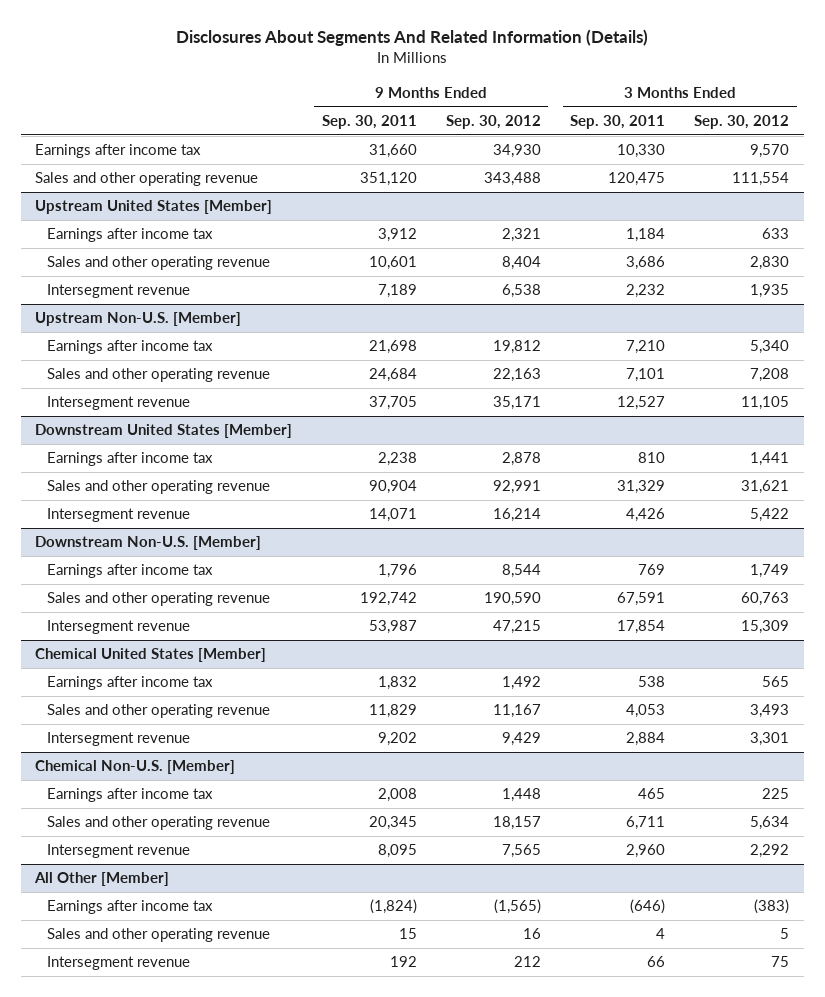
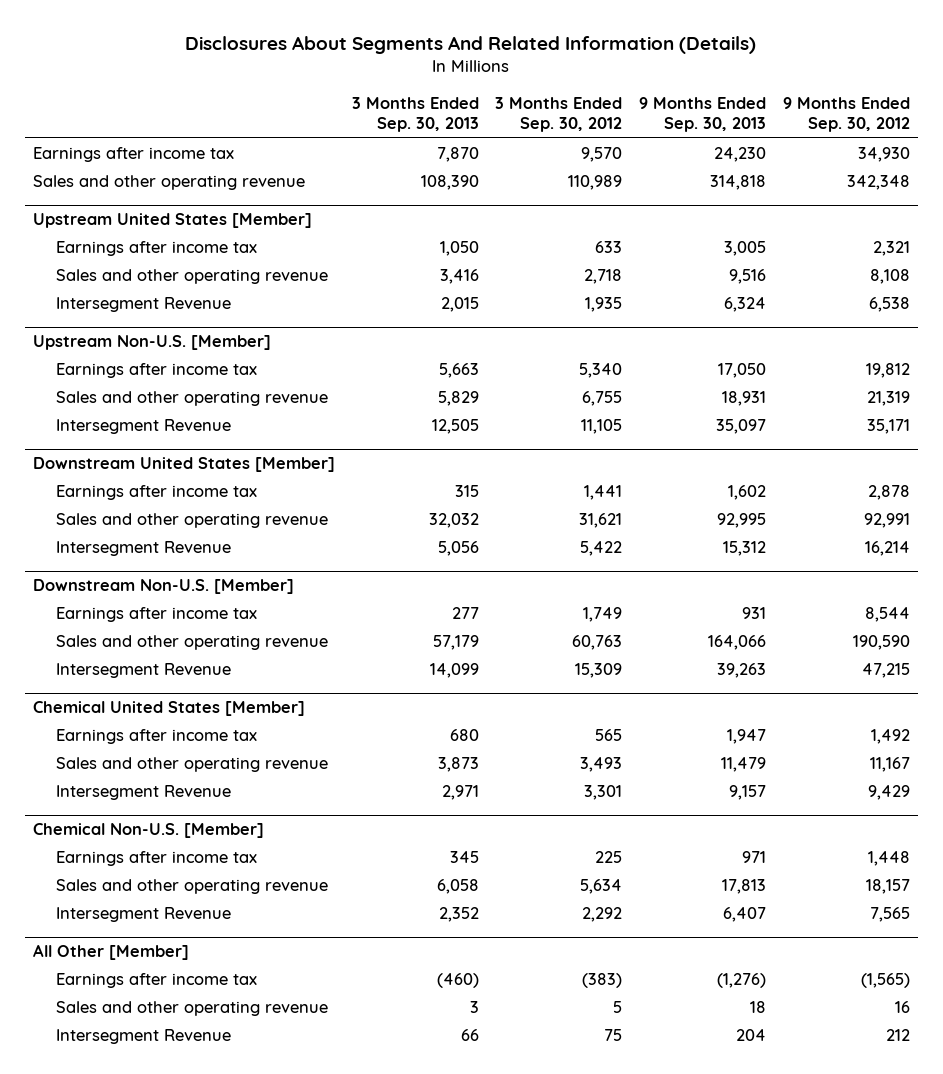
[321,114,417,129] Sep. 30, 2011 -> none
[570,114,666,129] Sep. 30, 2011 -> none
none -> [351,96,479,133] 3 Months Ended Sep. 30, 2013
none -> [638,96,766,133] 9 Months Ended Sep. 30, 2013
[483,172,541,187] 343,488 -> [846,174,910,190] 342,348
[732,172,790,187] 111,554 -> [568,174,623,190] 110,989
[501,256,541,271] 8,404 -> [869,268,910,284] 8,108
[750,256,790,271] 2,830 -> [584,268,623,284] 2,718
[47,284,191,299] Intersegment revenue -> [55,296,231,312] Intersegment Revenue
[492,368,541,383] 22,163 -> [866,390,910,406] 21,319
[750,368,790,383] 7,208 -> [582,390,623,406] 6,755
[47,396,191,411] Intersegment revenue -> [55,418,231,434] Intersegment Revenue
[47,508,191,523] Intersegment revenue -> [55,540,231,556] Intersegment Revenue
[47,620,191,635] Intersegment revenue -> [55,662,231,678] Intersegment Revenue
[47,732,191,747] Intersegment revenue -> [55,784,231,800] Intersegment Revenue
[47,844,191,859] Intersegment revenue -> [55,906,231,922] Intersegment Revenue
[47,956,191,971] Intersegment revenue -> [55,1028,231,1044] Intersegment Revenue

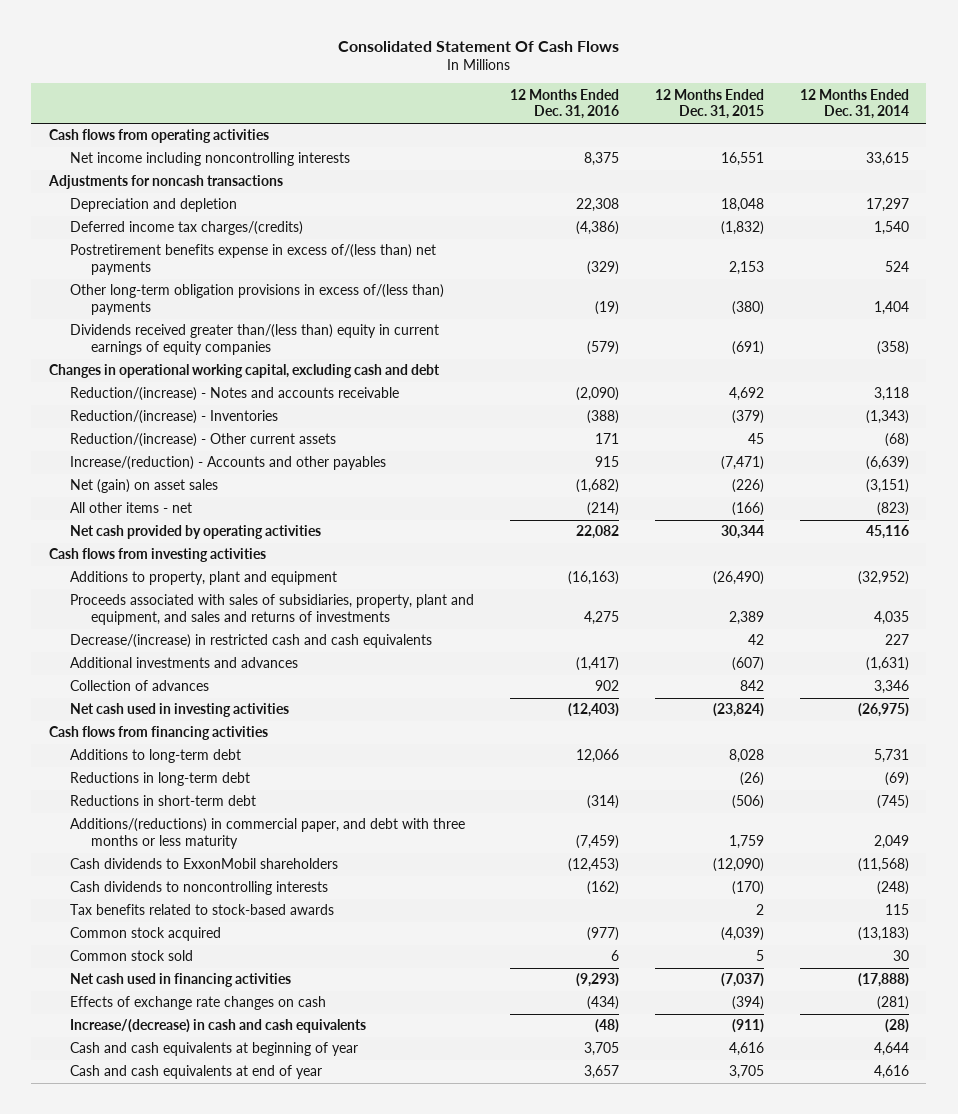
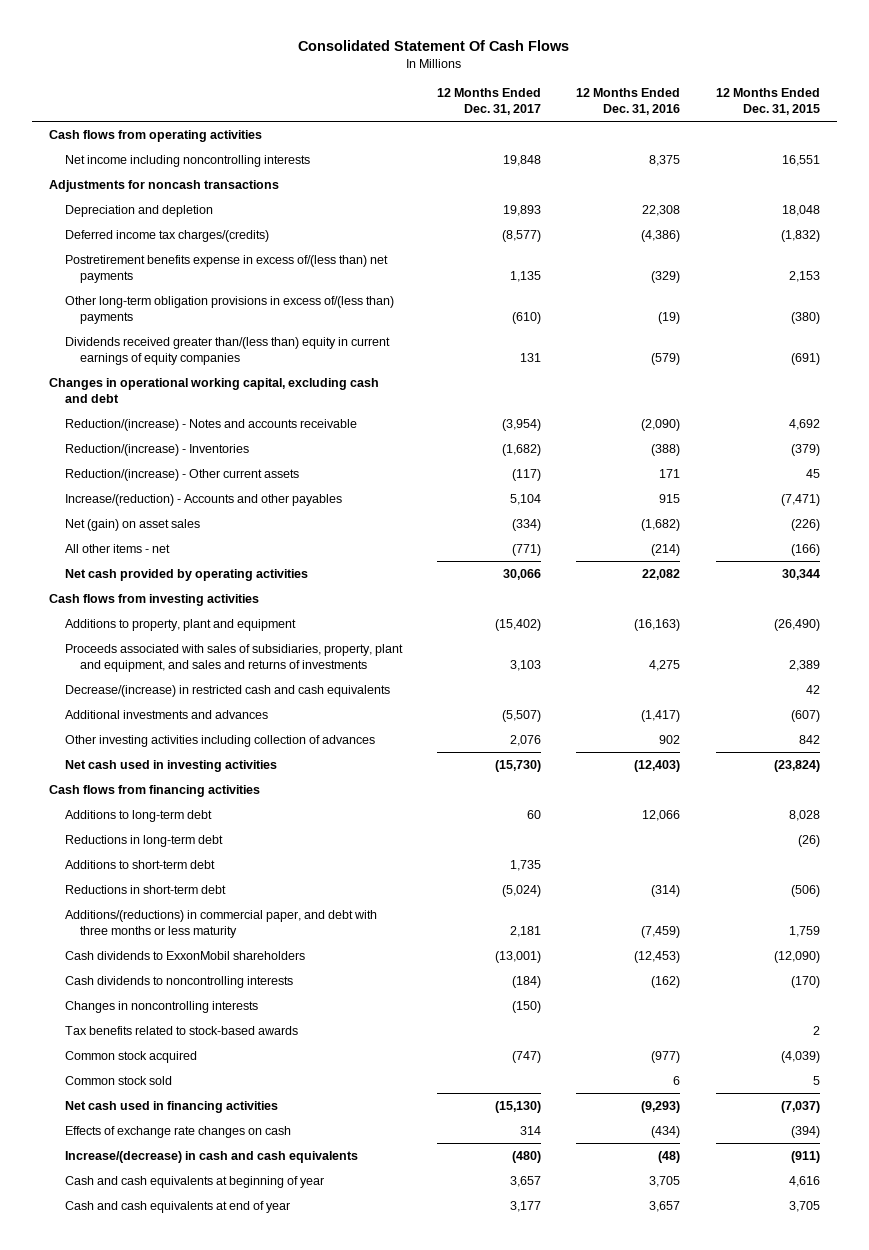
[799,88,909,120] 12 Months Ended Dec. 31, 2014 -> none
none -> [437,88,542,116] 12 Months Ended Dec. 31, 2017
[70,680,210,692] Collection of advances -> [64,734,375,747] Other investing activities including collection of advances
none -> [64,859,215,869] Additions to short-term debt
none -> [64,1000,258,1013] Changes in noncontrolling interests

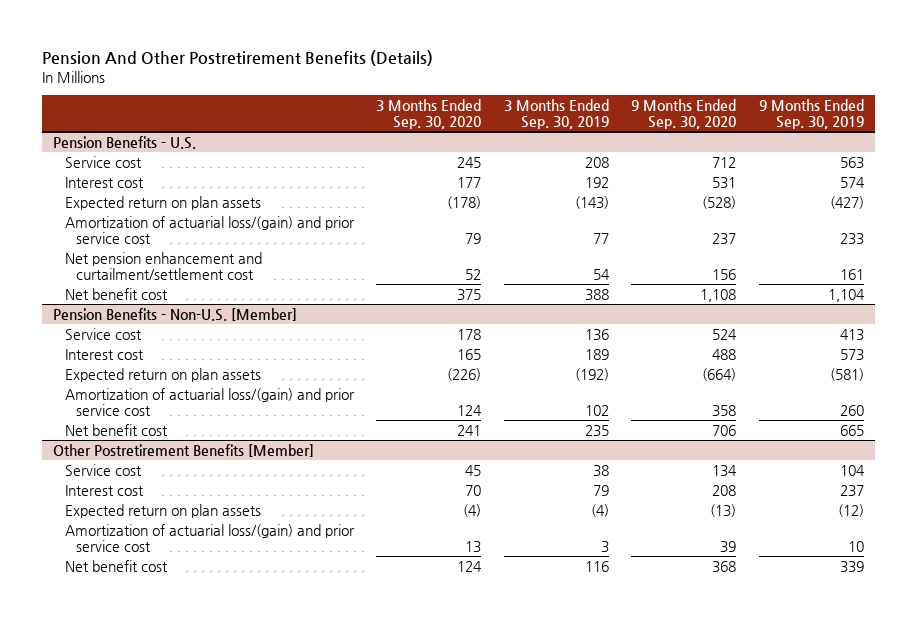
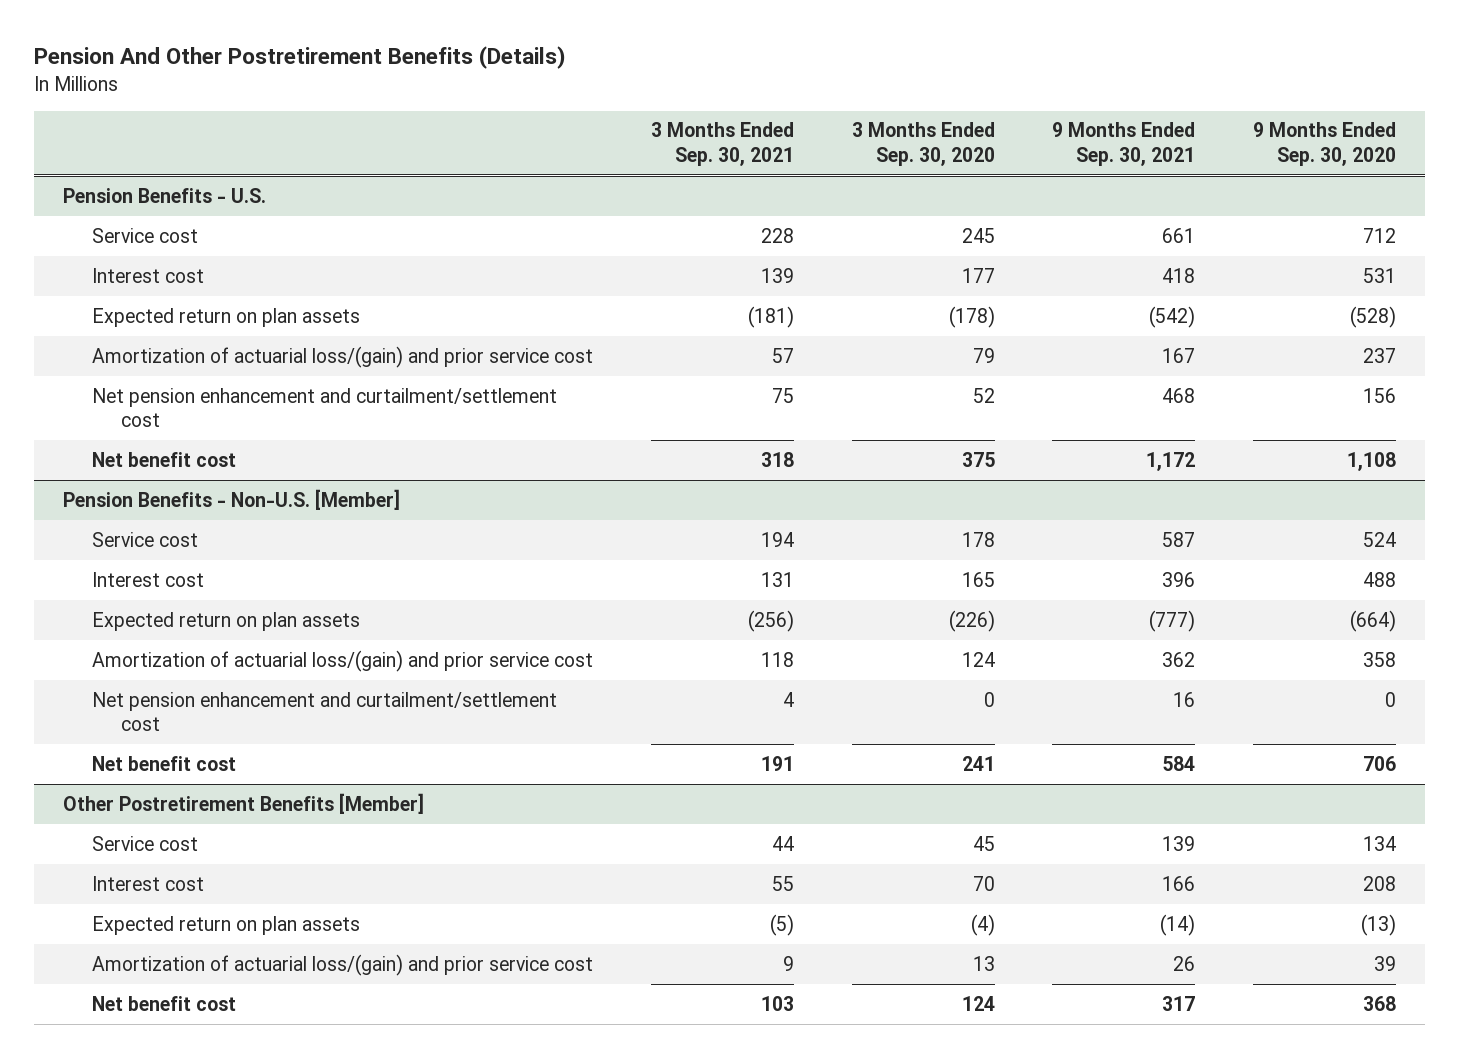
[503,99,609,130] 3 Months Ended Sep. 30, 2019 -> none
[758,99,864,130] 9 Months Ended Sep. 30, 2019 -> none
none -> [650,122,794,166] 3 Months Ended Sep. 30, 2021
none -> [1052,122,1196,166] 9 Months Ended Sep. 30, 2021
none -> [92,691,558,732] Net pension enhancement and curtailment/settlement cost

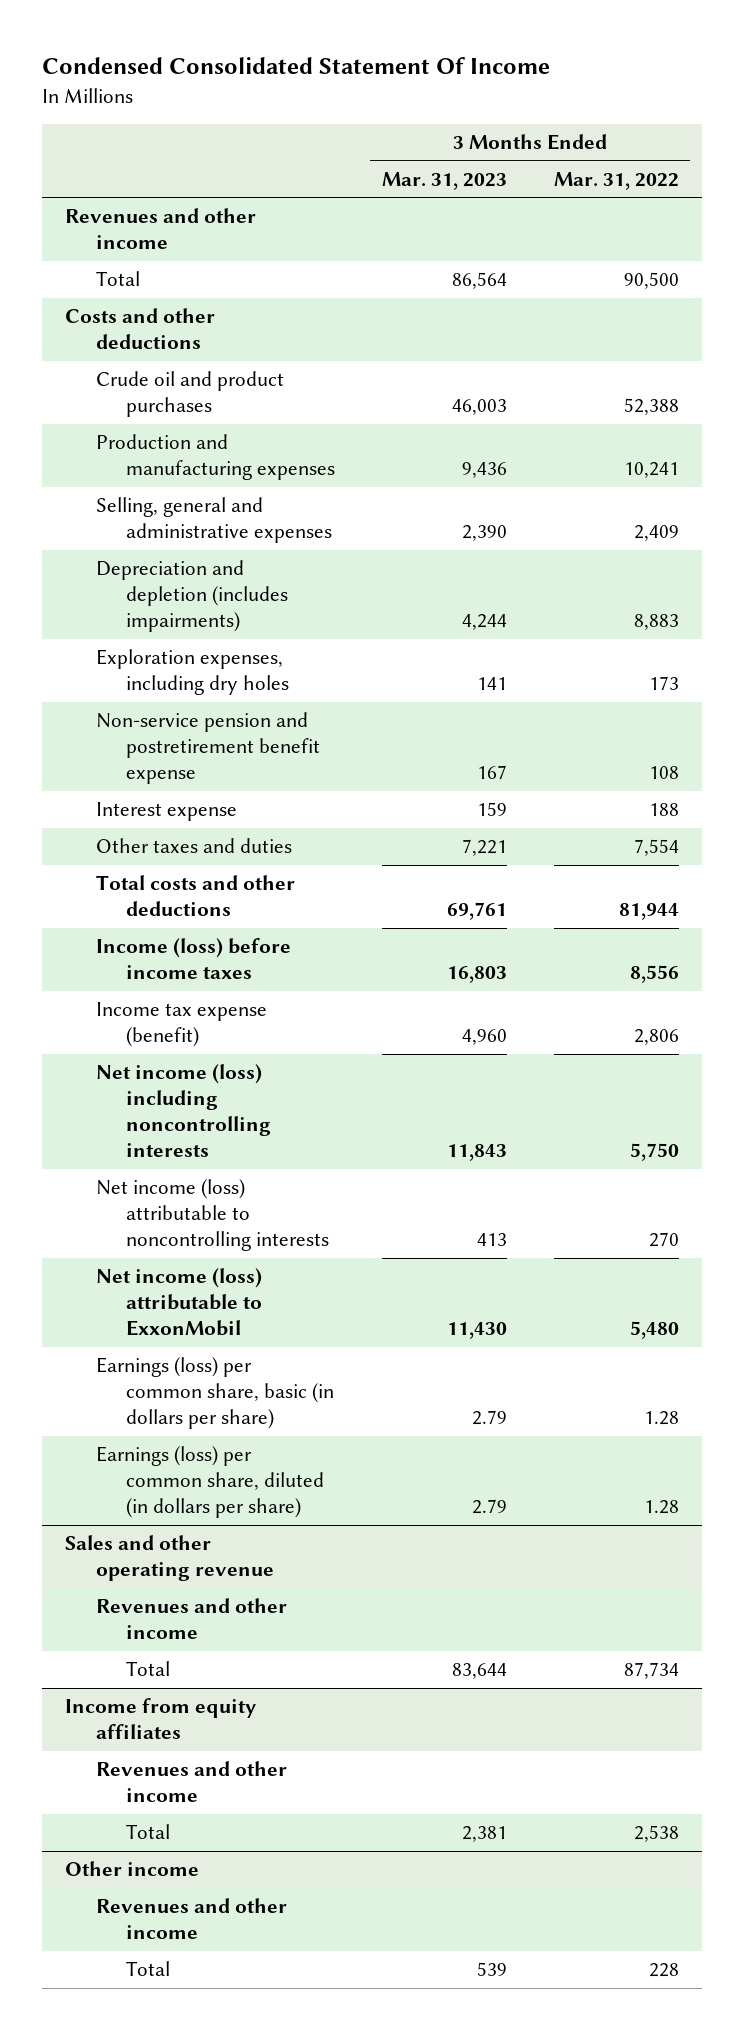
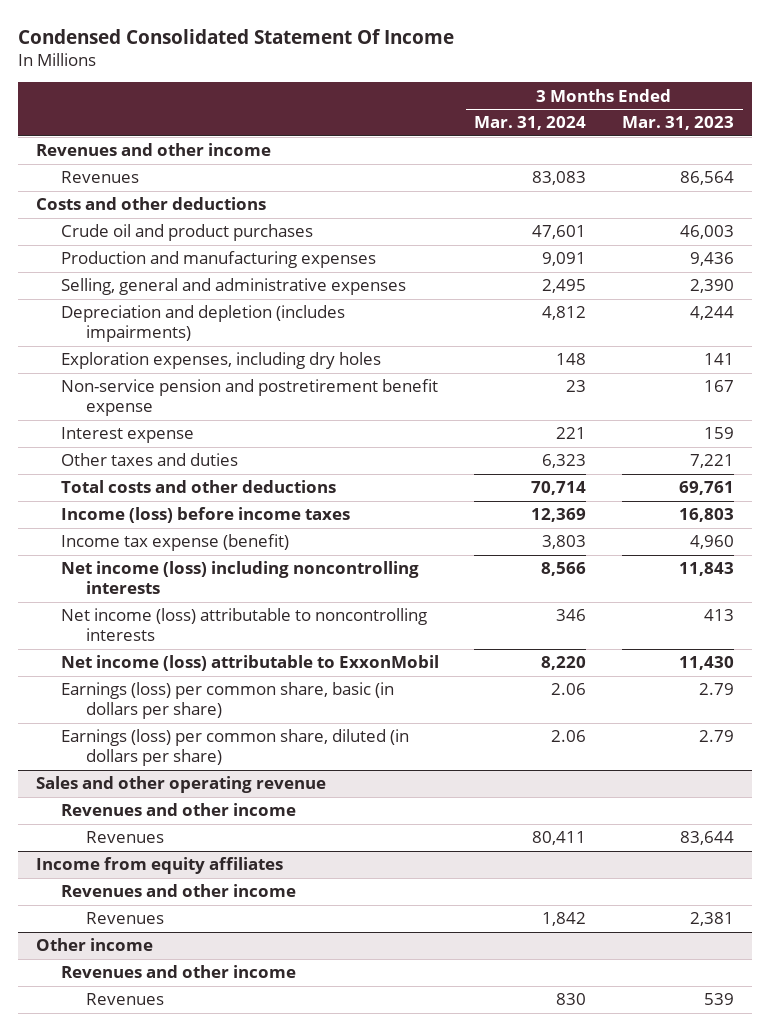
[553,171,679,190] Mar. 31, 2022 -> none
none -> [474,116,587,131] Mar. 31, 2024
[95,271,140,287] Total -> [61,171,140,184] Revenues
[126,1661,171,1677] Total -> [86,831,165,844] Revenues
[126,1824,171,1840] Total -> [86,912,165,925] Revenues
[126,1961,171,1977] Total -> [86,993,165,1006] Revenues

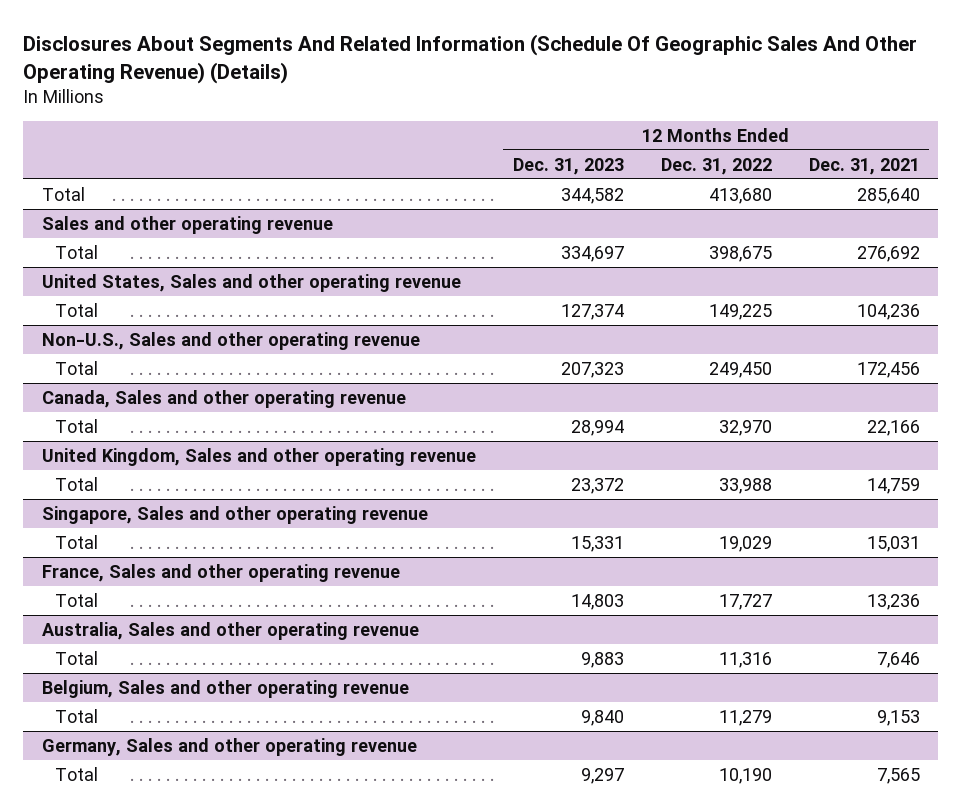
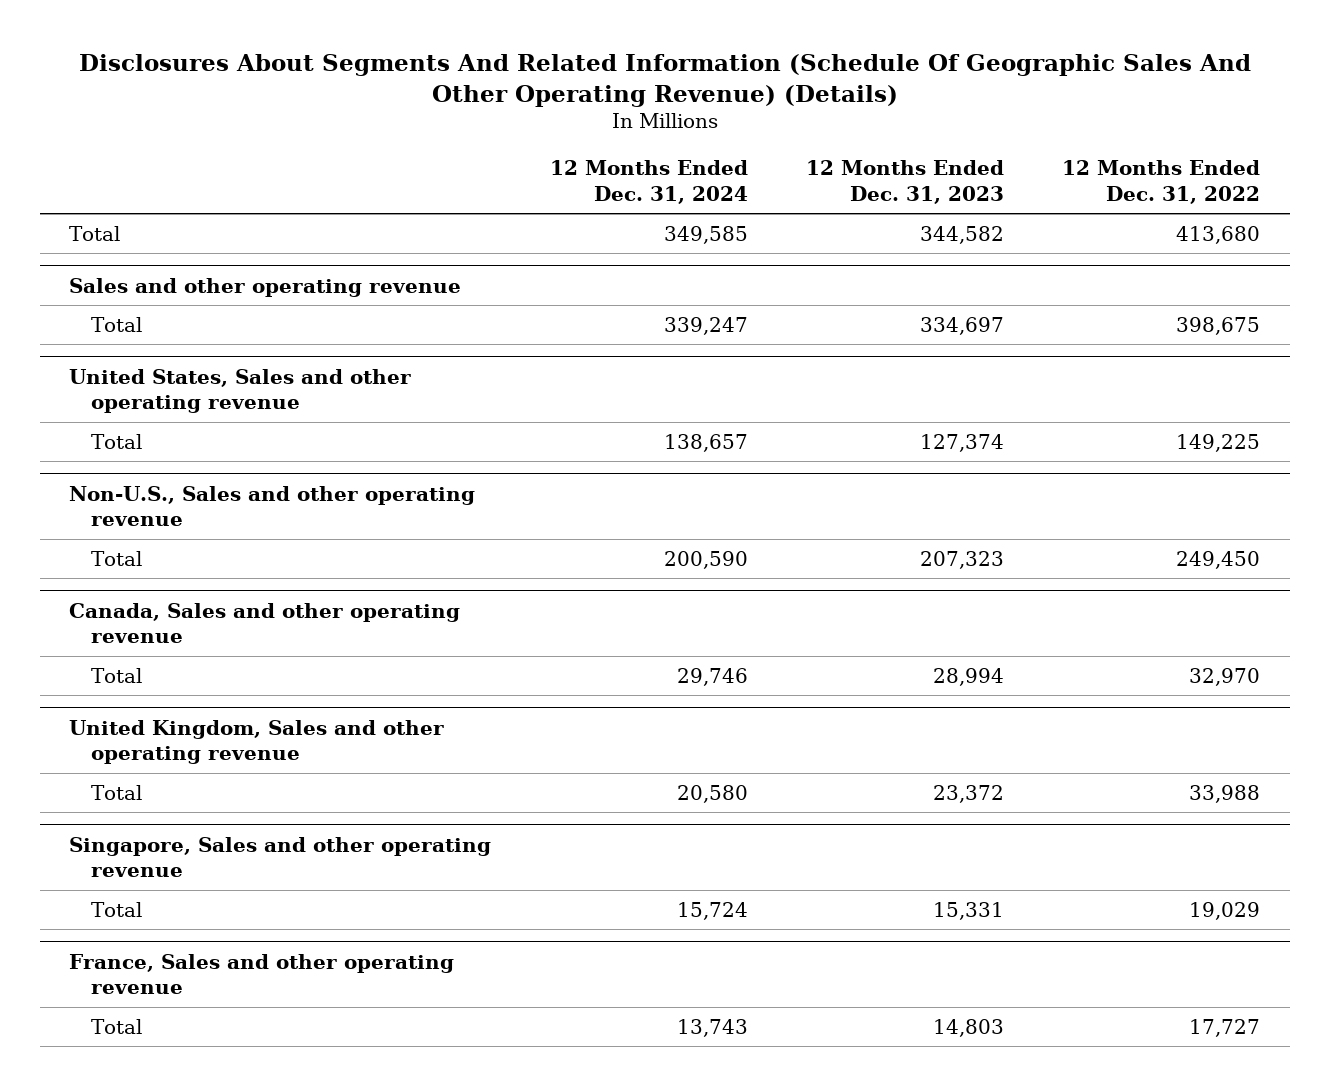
[808,157,920,175] Dec. 31, 2021 -> none
none -> [549,160,748,204] 12 Months Ended Dec. 31, 2024
[41,621,419,640] Australia, Sales and other operating revenue -> none
[54,650,98,665] Total -> none
[41,679,409,698] Belgium, Sales and other operating revenue -> none
[54,708,98,723] Total -> none
[41,737,417,756] Germany, Sales and other operating revenue -> none
[54,766,98,781] Total -> none

